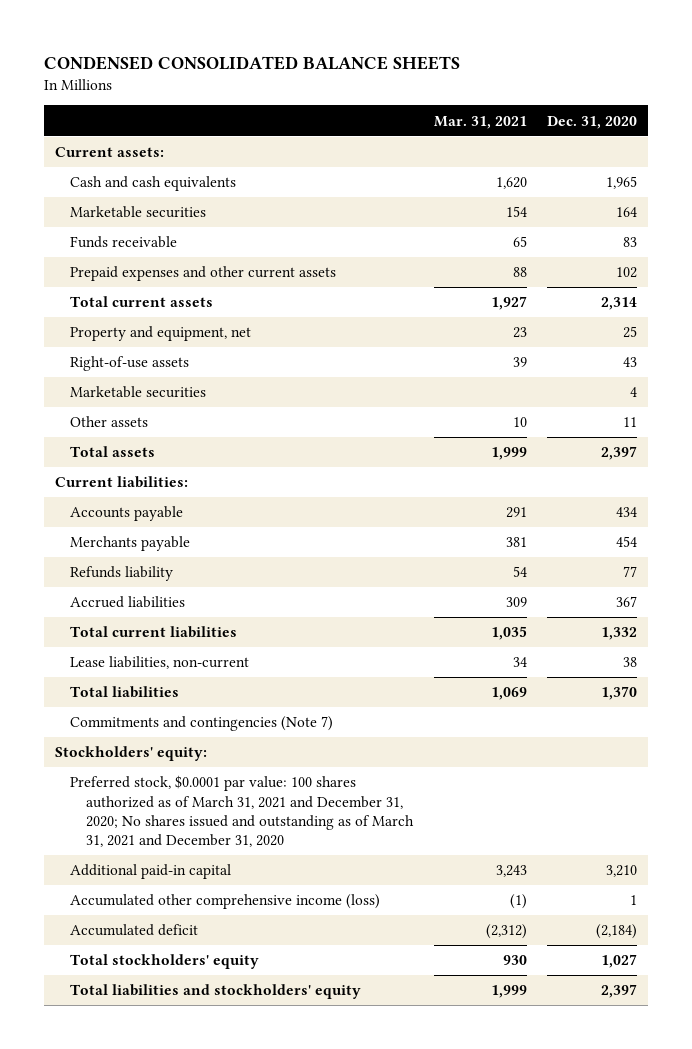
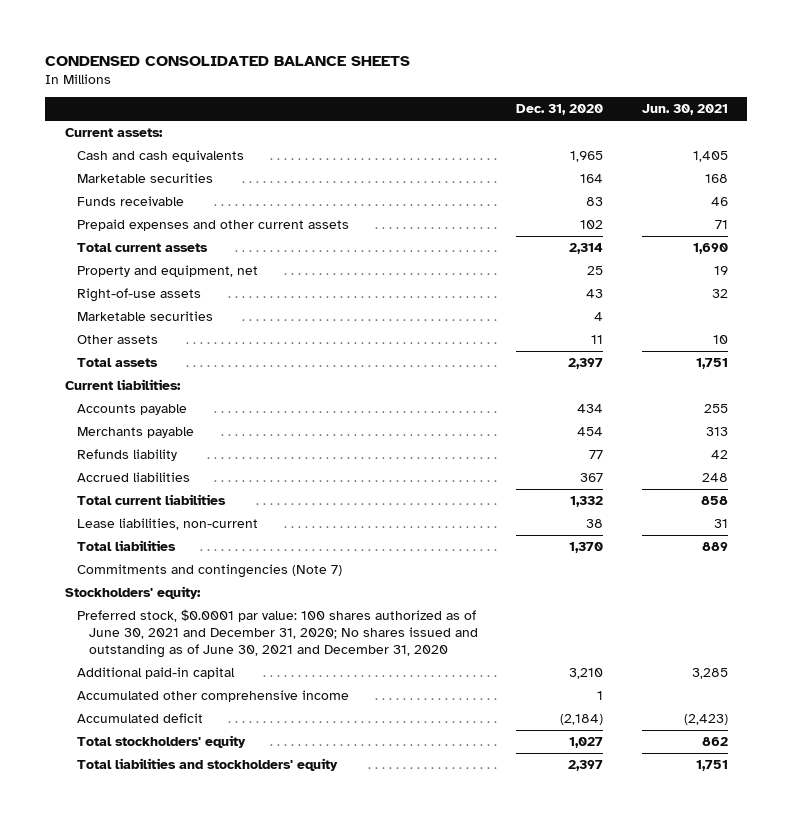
[433,115,527,129] Mar. 31, 2021 -> none
none -> [642,104,729,116] Jun. 30, 2021
[70,775,414,848] Preferred stock, $0.0001 par value: 100 shares authorized as of March 31, 2021 and December 31, 2020; No shares issued and outstanding as of March 31, 2021 and December 31, 2020 -> [76,609,478,659] Preferred stock, $0.0001 par value: 100 shares authorized as of June 30, 2021 and December 31, 2020; No shares issued and outstanding as of June 30, 2021 and December 31, 2020
[70,894,381,910] Accumulated other comprehensive income (loss) -> [76,690,349,703] Accumulated other comprehensive income

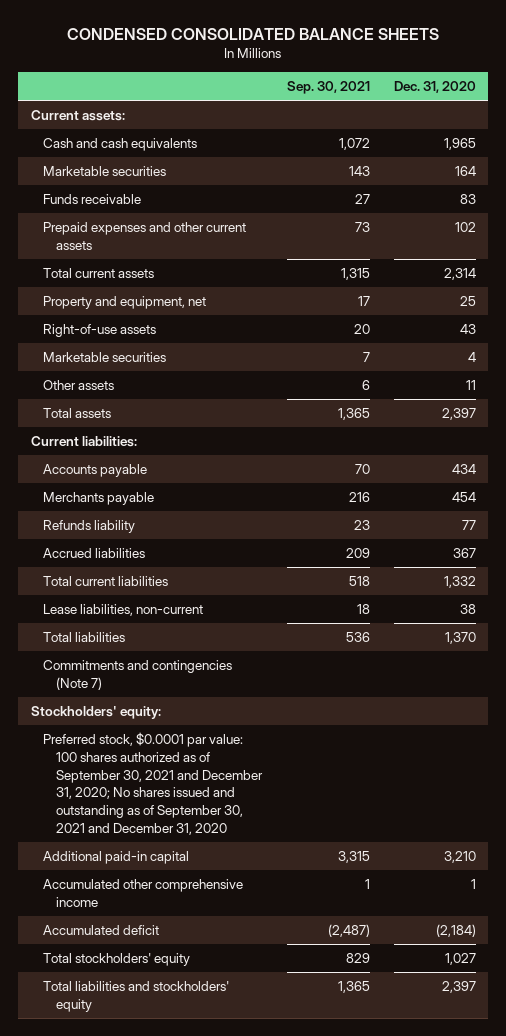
[642,104,729,116] Jun. 30, 2021 -> none
none -> [286,81,370,95] Sep. 30, 2021
[76,609,478,659] Preferred stock, $0.0001 par value: 100 shares authorized as of June 30, 2021 and December 31, 2020; No shares issued and outstanding as of June 30, 2021 and December 31, 2020 -> [43,732,264,835] Preferred stock, $0.0001 par value: 100 shares authorized as of September 30, 2021 and December 31, 2020; No shares issued and outstanding as of September 30, 2021 and December 31, 2020

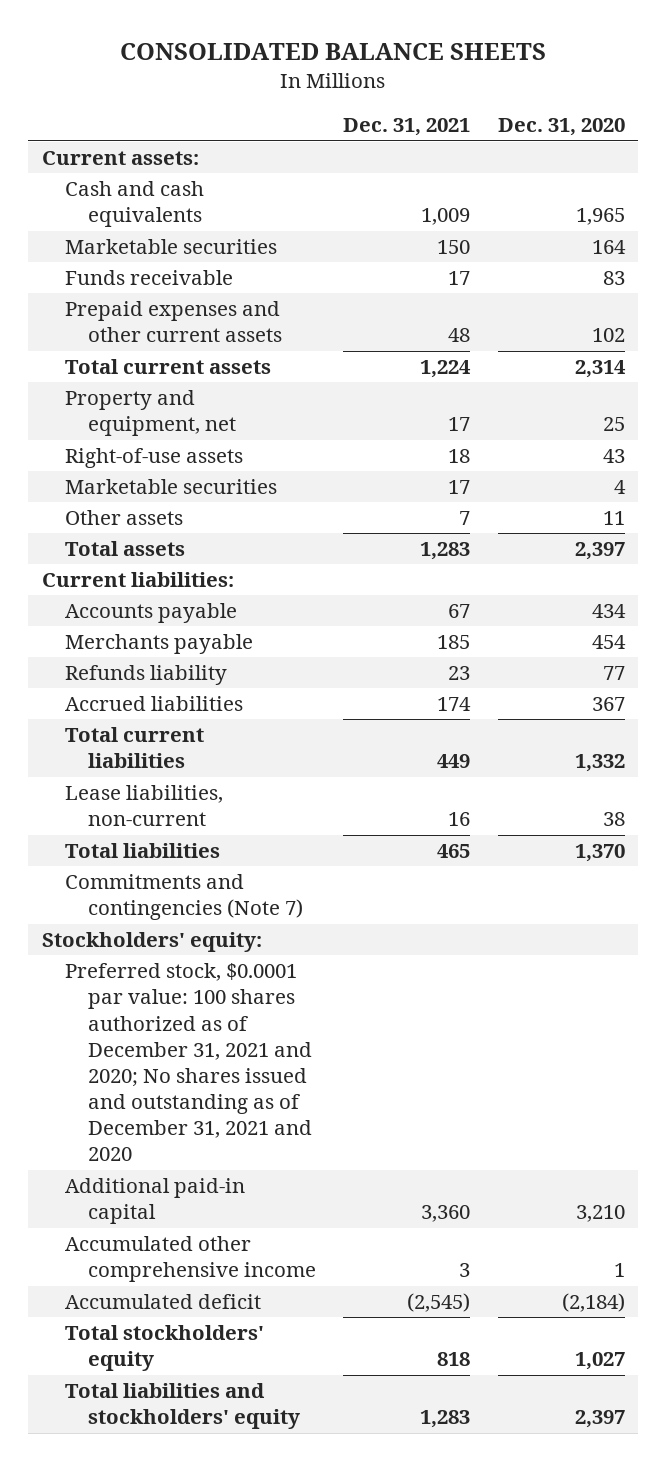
[67,27,440,40] CONDENSED CONSOLIDATED BALANCE SHEETS -> [120,43,547,61] CONSOLIDATED BALANCE SHEETS
[286,81,370,95] Sep. 30, 2021 -> none
none -> [343,118,471,137] Dec. 31, 2021
[43,732,264,835] Preferred stock, $0.0001 par value: 100 shares authorized as of September 30, 2021 and December 31, 2020; No shares issued and outstanding as of September 30, 2021 and December 31, 2020 -> [64,963,313,1162] Preferred stock, $0.0001 par value: 100 shares authorized as of December 31, 2021 and 2020; No shares issued and outstanding as of December 31, 2021 and 2020

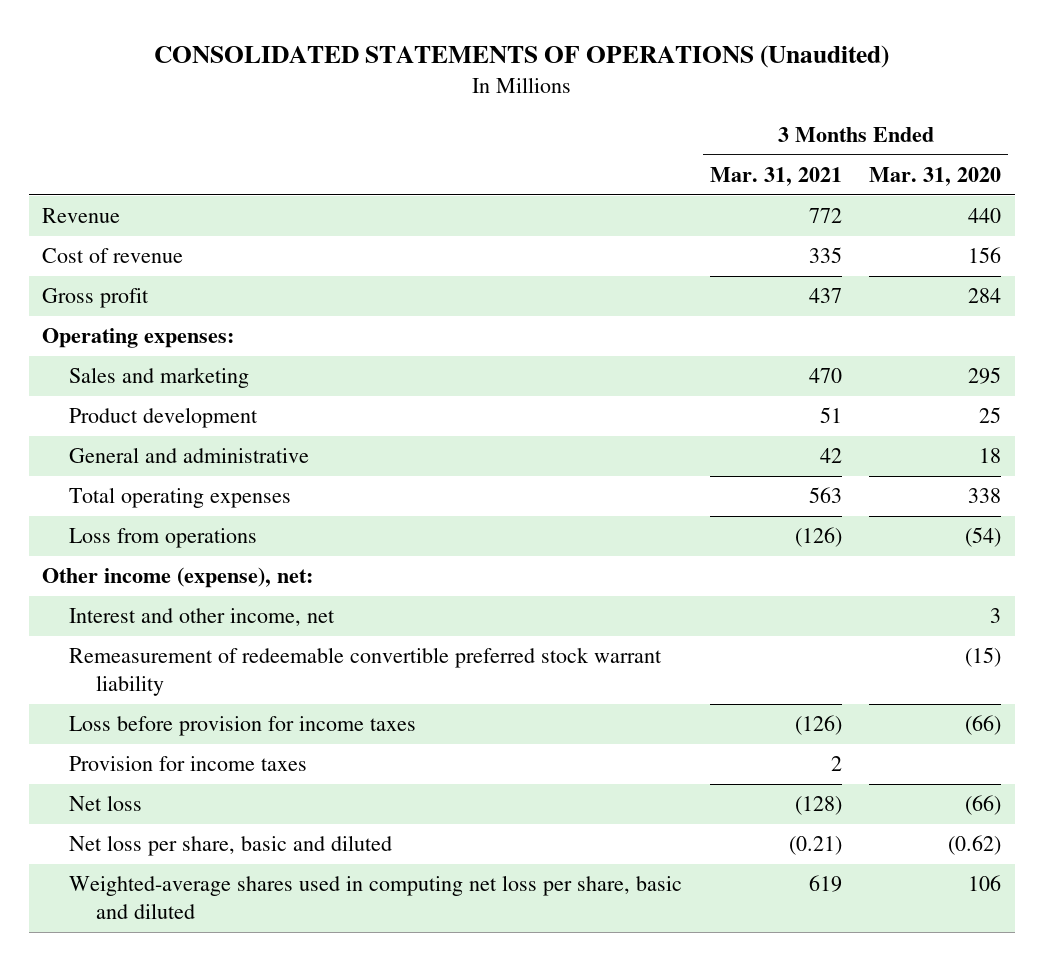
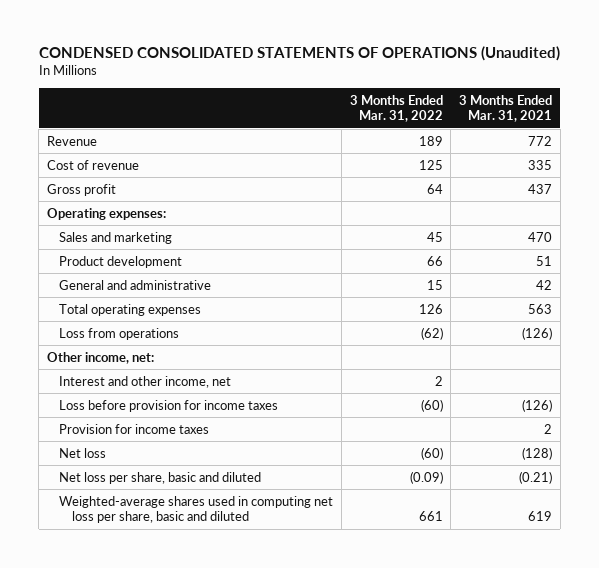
[153,44,889,68] CONSOLIDATED STATEMENTS OF OPERATIONS (Unaudited) -> [38,46,560,62] CONDENSED CONSOLIDATED STATEMENTS OF OPERATIONS (Unaudited)
[869,167,1002,187] Mar. 31, 2020 -> none
none -> [349,94,443,123] 3 Months Ended Mar. 31, 2022
[42,567,314,589] Other income (expense), net: -> [46,351,154,364] Other income, net:
[69,647,663,697] Remeasurement of redeemable convertible preferred stock warrant liability -> none

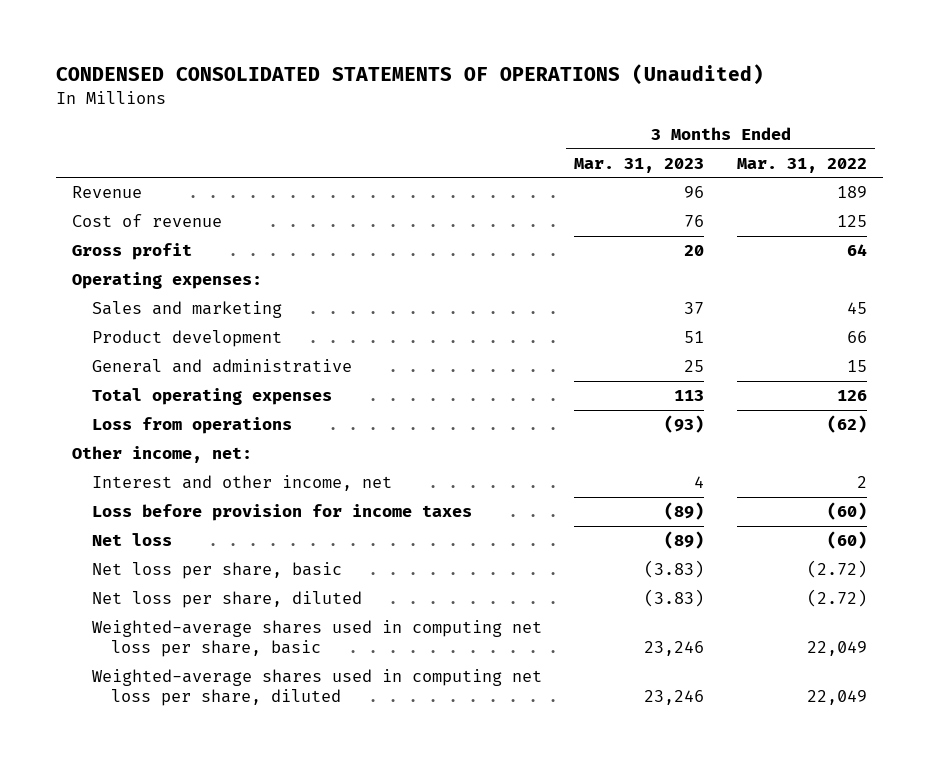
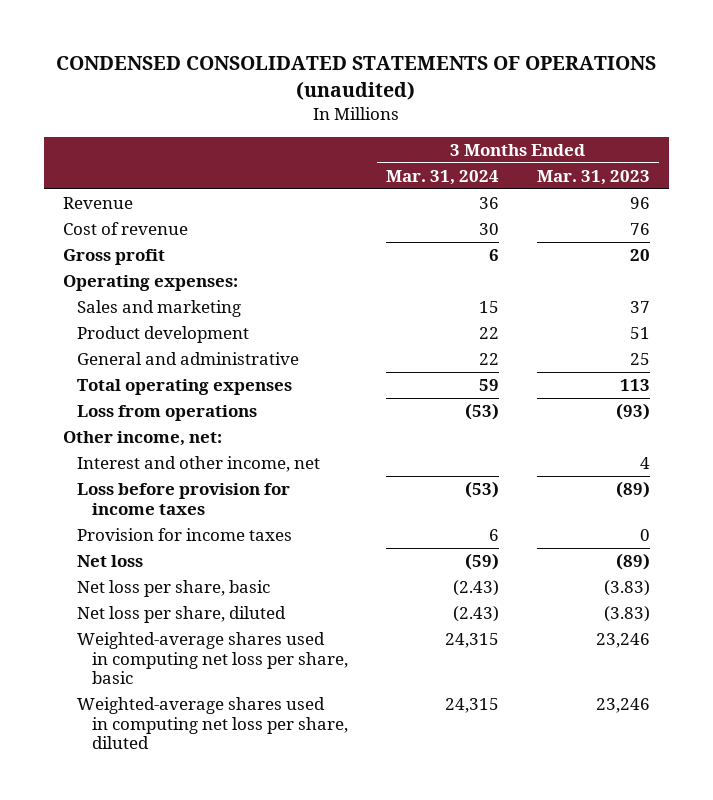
[55,64,764,86] CONDENSED CONSOLIDATED STATEMENTS OF OPERATIONS (Unaudited) -> [56,56,657,100] CONDENSED CONSOLIDATED STATEMENTS OF OPERATIONS (unaudited)
[736,157,867,173] Mar. 31, 2022 -> none
none -> [386,169,500,185] Mar. 31, 2024
none -> [77,528,293,542] Provision for income taxes

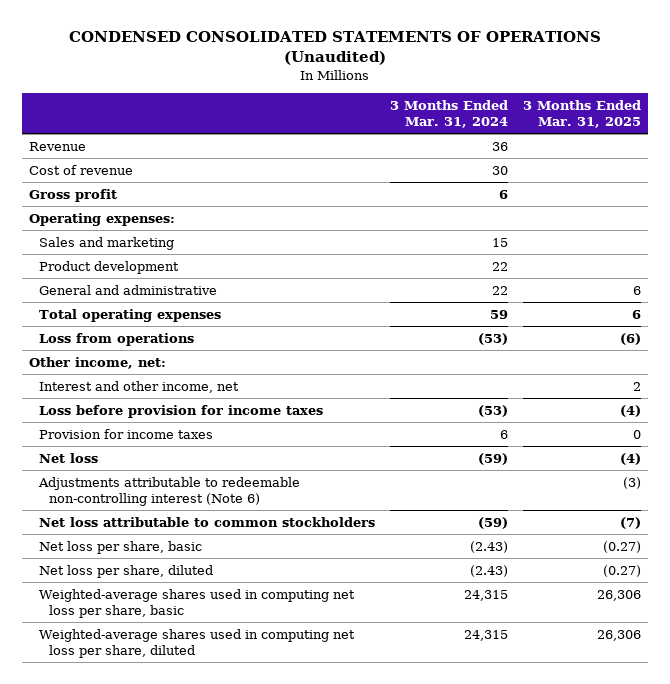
[56,56,657,100] CONDENSED CONSOLIDATED STATEMENTS OF OPERATIONS (unaudited) -> [68,30,601,66] CONDENSED CONSOLIDATED STATEMENTS OF OPERATIONS (Unaudited)
[537,169,651,185] Mar. 31, 2023 -> none
none -> [522,99,641,128] 3 Months Ended Mar. 31, 2025
none -> [38,476,301,506] Adjustments attributable to redeemable non-controlling interest (Note 6)
none -> [39,516,376,527] Net loss attributable to common stockholders

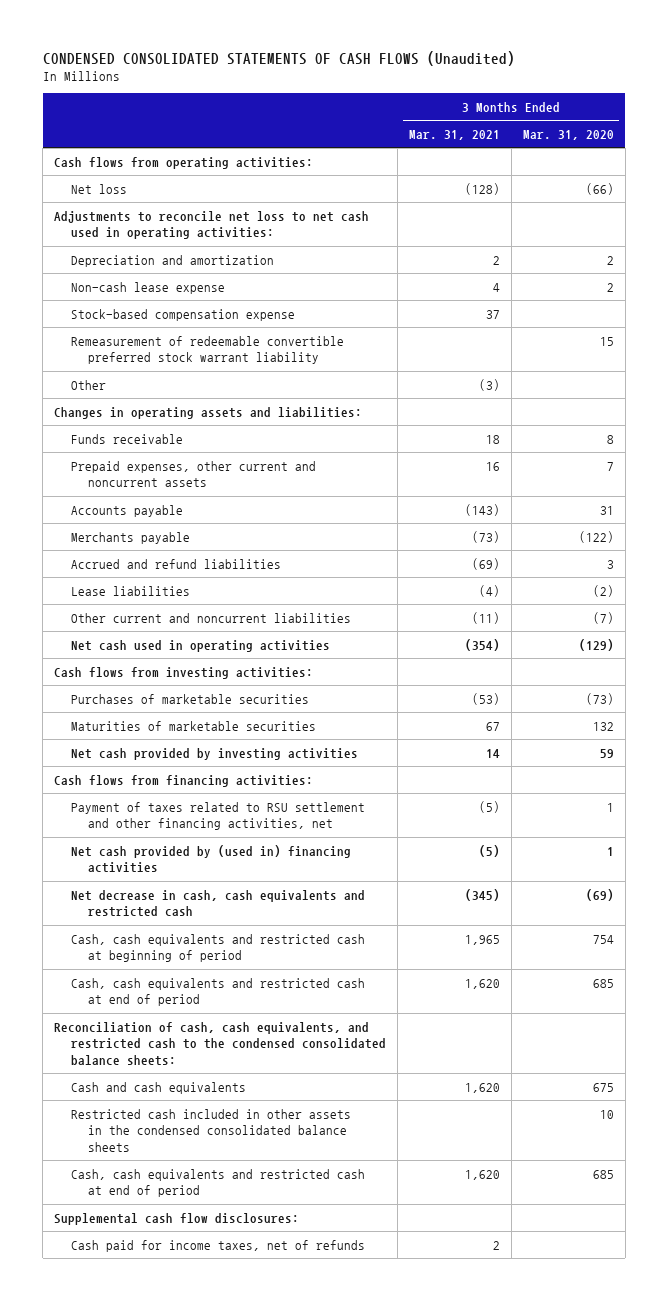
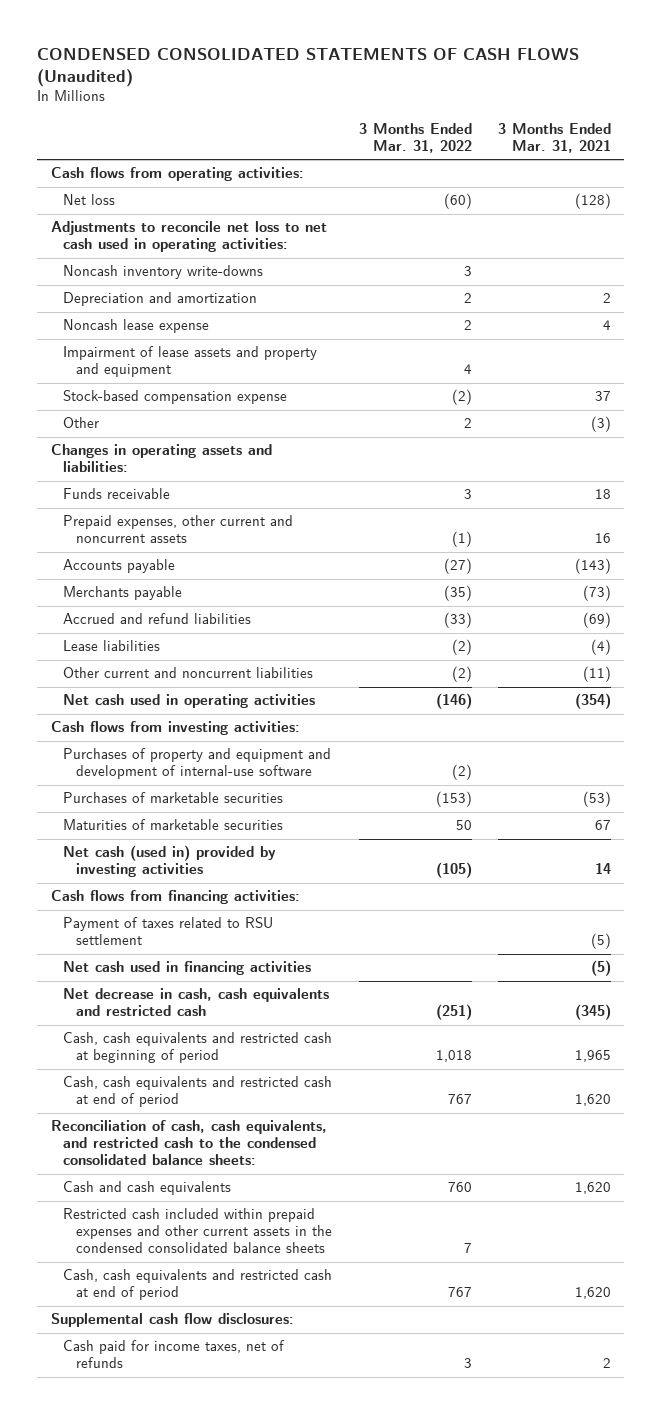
[522,130,614,141] Mar. 31, 2020 -> none
none -> [358,123,472,153] 3 Months Ended Mar. 31, 2022
none -> [63,265,264,280] Noncash inventory write-downs
[71,281,226,294] Non-cash lease expense -> [63,319,210,334] Noncash lease expense
none -> [63,346,318,378] Impairment of lease assets and property and equipment
[71,335,345,365] Remeasurement of redeemable convertible preferred stock warrant liability -> none
none -> [63,748,332,780] Purchases of property and equipment and development of internal-use software
[71,747,359,760] Net cash provided by investing activities -> [63,845,277,878] Net cash (used in) provided by investing activities
[71,801,366,831] Payment of taxes related to RSU settlement and other financing activities, net -> [63,917,274,946] Payment of taxes related to RSU settlement
[71,844,352,874] Net cash provided by (used in) financing activities -> [63,961,312,976] Net cash used in financing activities
[71,1108,352,1152] Restricted cash included in other assets in the condensed consolidated balance sheets -> [63,1208,332,1254] Restricted cash included within prepaid expenses and other current assets in the condensed consolidated balance sheets

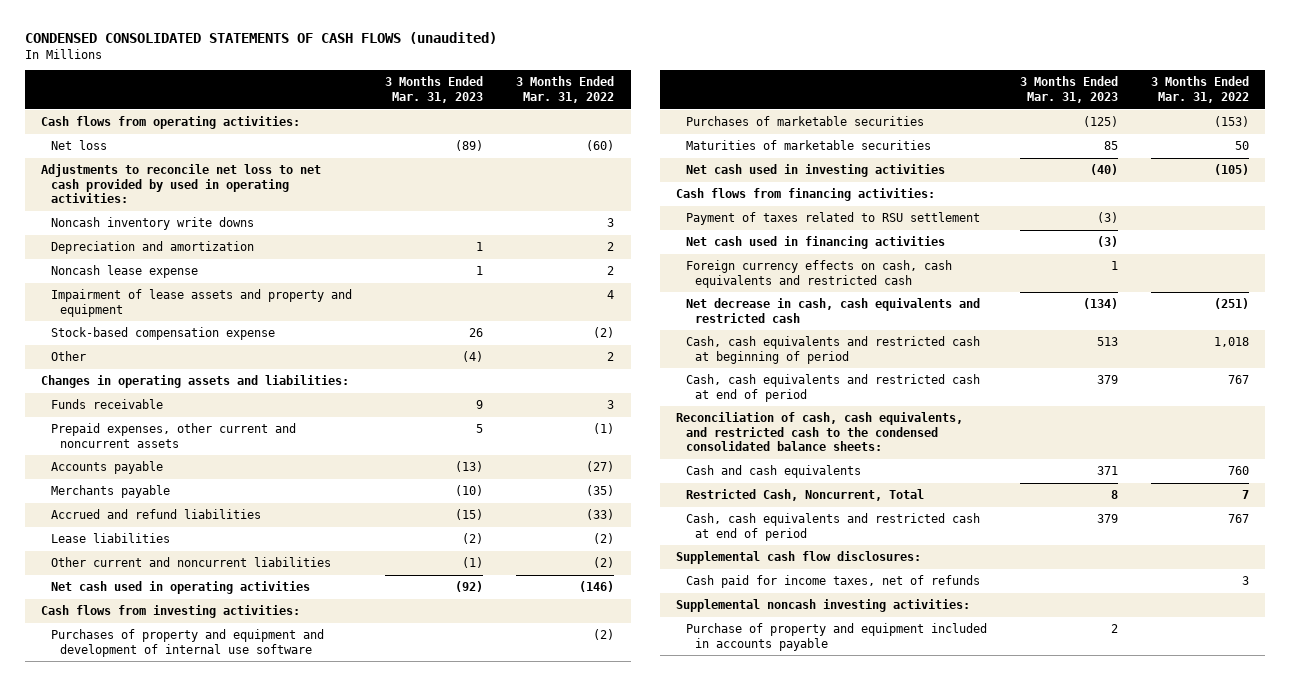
[37,47,580,87] CONDENSED CONSOLIDATED STATEMENTS OF CASH FLOWS (Unaudited) -> [24,31,497,44] CONDENSED CONSOLIDATED STATEMENTS OF CASH FLOWS (unaudited)
[498,123,612,153] 3 Months Ended Mar. 31, 2021 -> none
none -> [384,76,483,103] 3 Months Ended Mar. 31, 2023
[50,221,327,253] Adjustments to reconcile net loss to net cash used in operating activities: -> [41,164,322,204] Adjustments to reconcile net loss to net cash provided by used in operating activities:
[63,265,264,280] Noncash inventory write-downs -> [50,217,254,231] Noncash inventory write downs
[63,748,332,780] Purchases of property and equipment and development of internal-use software -> [50,629,324,657] Purchases of property and equipment and development of internal use software
[63,845,277,878] Net cash (used in) provided by investing activities -> [685,164,945,178] Net cash used in investing activities
none -> [685,260,952,288] Foreign currency effects on cash, cash equivalents and restricted cash
[63,1208,332,1254] Restricted cash included within prepaid expenses and other current assets in the condensed consolidated balance sheets -> [685,489,924,502] Restricted Cash, Noncurrent, Total
none -> [676,599,971,613] Supplemental noncash investing activities:
none -> [685,623,987,651] Purchase of property and equipment included in accounts payable

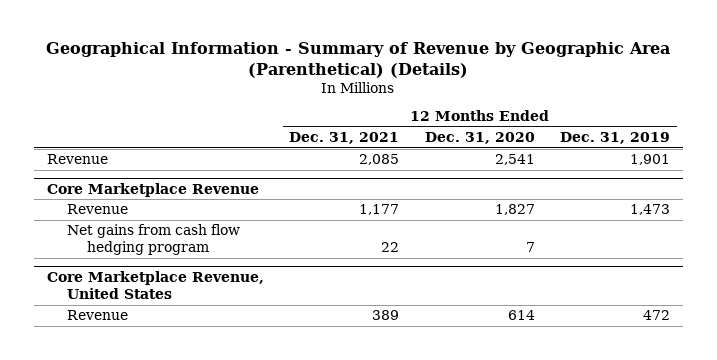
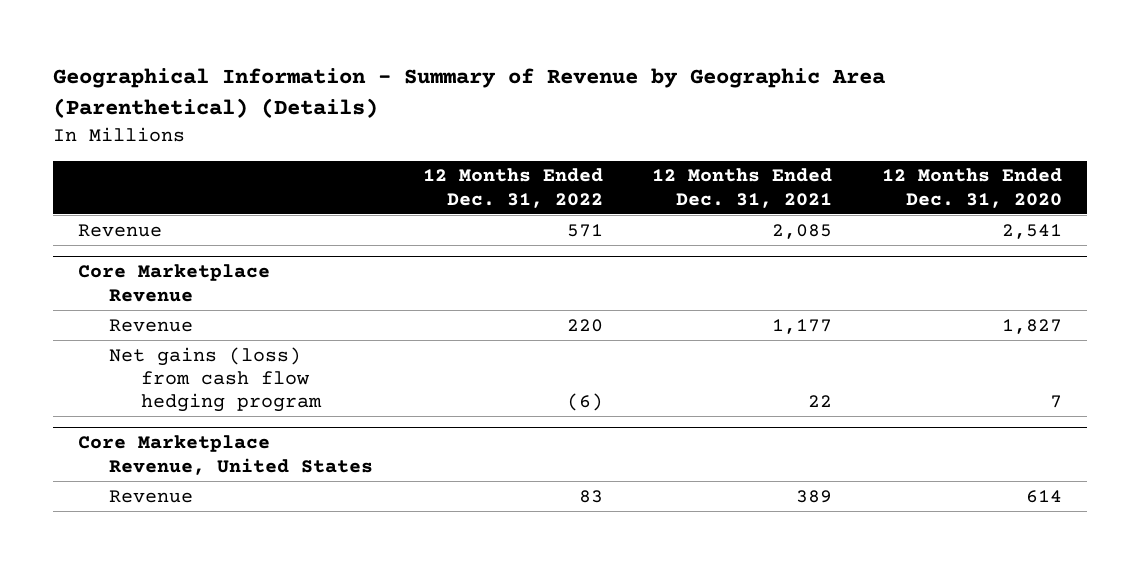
[560,132,671,145] Dec. 31, 2019 -> none
none -> [422,168,603,208] 12 Months Ended Dec. 31, 2022
[66,224,240,256] Net gains from cash flow hedging program -> [109,346,322,413] Net gains (loss) from cash flow hedging program

